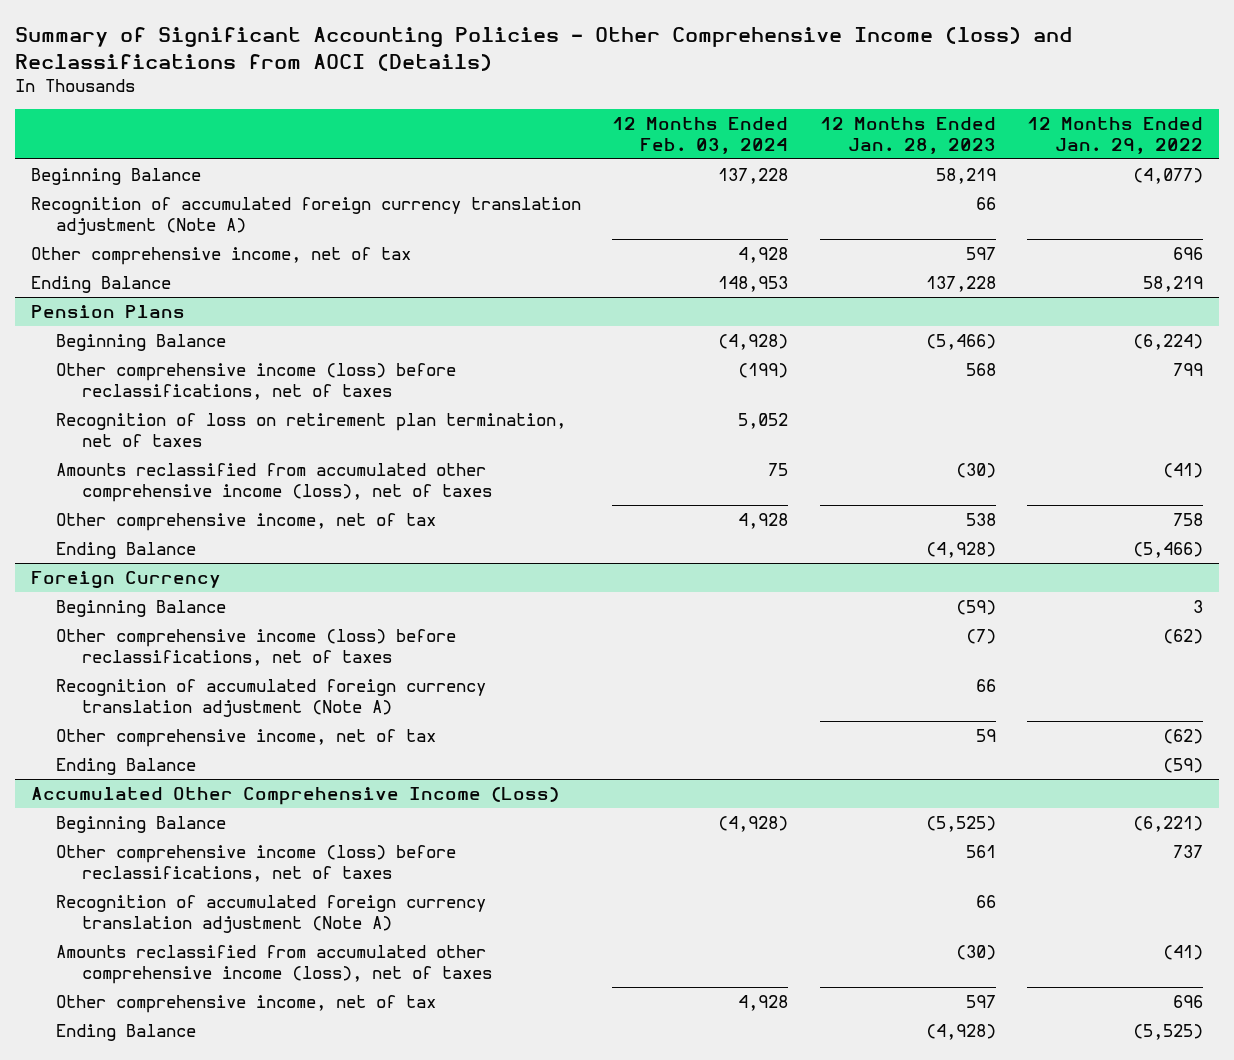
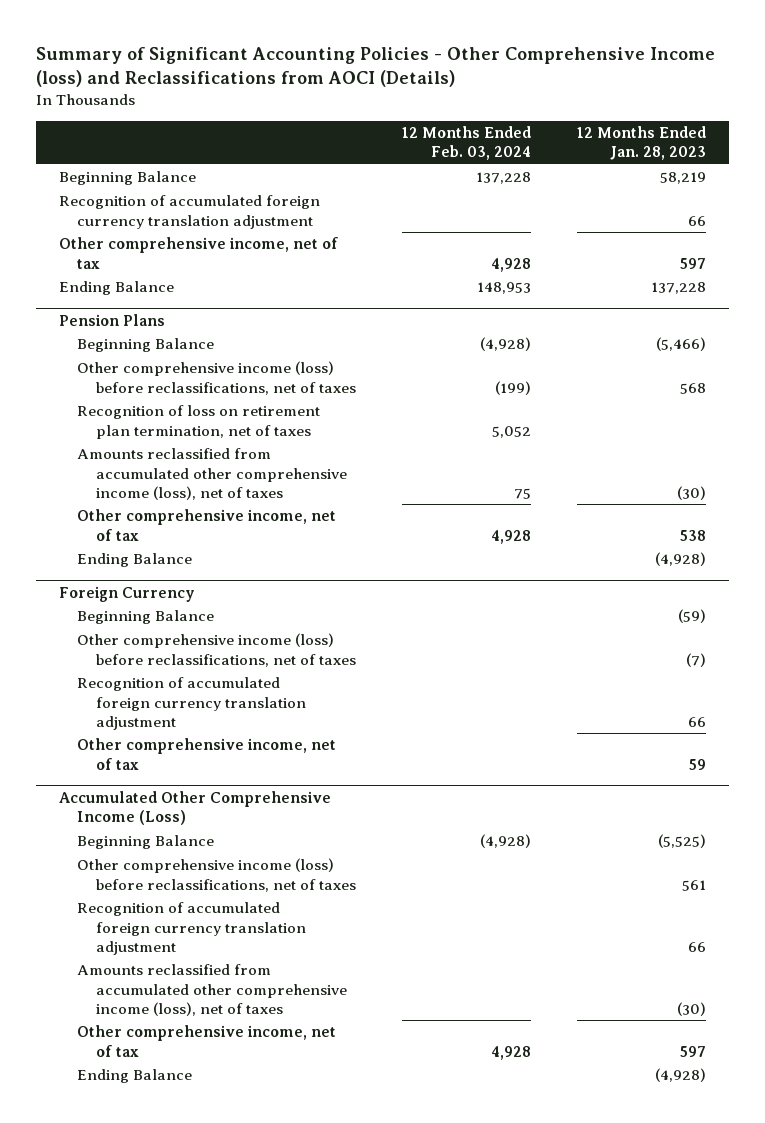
[1026,116,1203,154] 12 Months Ended Jan. 29, 2022 -> none
[31,196,582,235] Recognition of accumulated foreign currency translation adjustment (Note A) -> [58,195,320,229] Recognition of accumulated foreign currency translation adjustment
[56,678,487,717] Recognition of accumulated foreign currency translation adjustment (Note A) -> [77,677,306,730] Recognition of accumulated foreign currency translation adjustment
[56,757,197,775] Ending Balance -> none
[56,894,487,933] Recognition of accumulated foreign currency translation adjustment (Note A) -> [77,902,306,955] Recognition of accumulated foreign currency translation adjustment

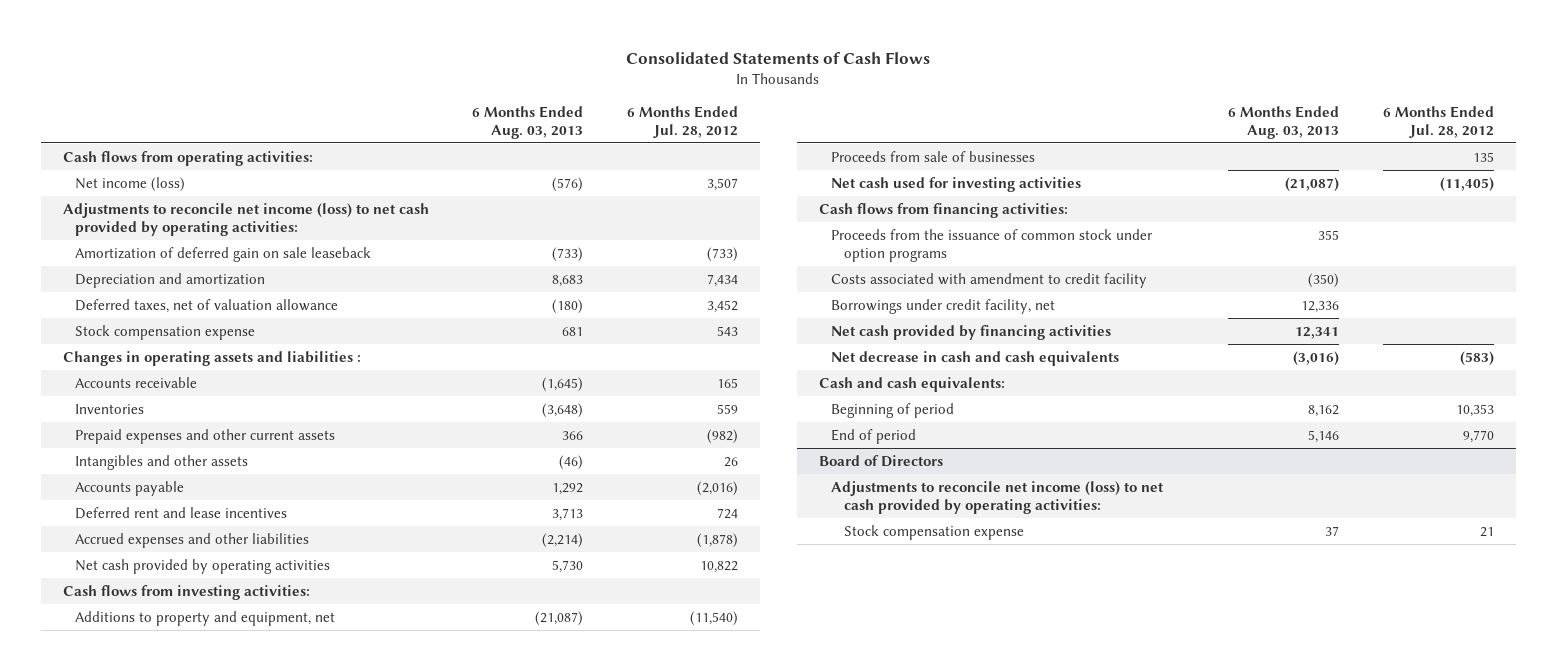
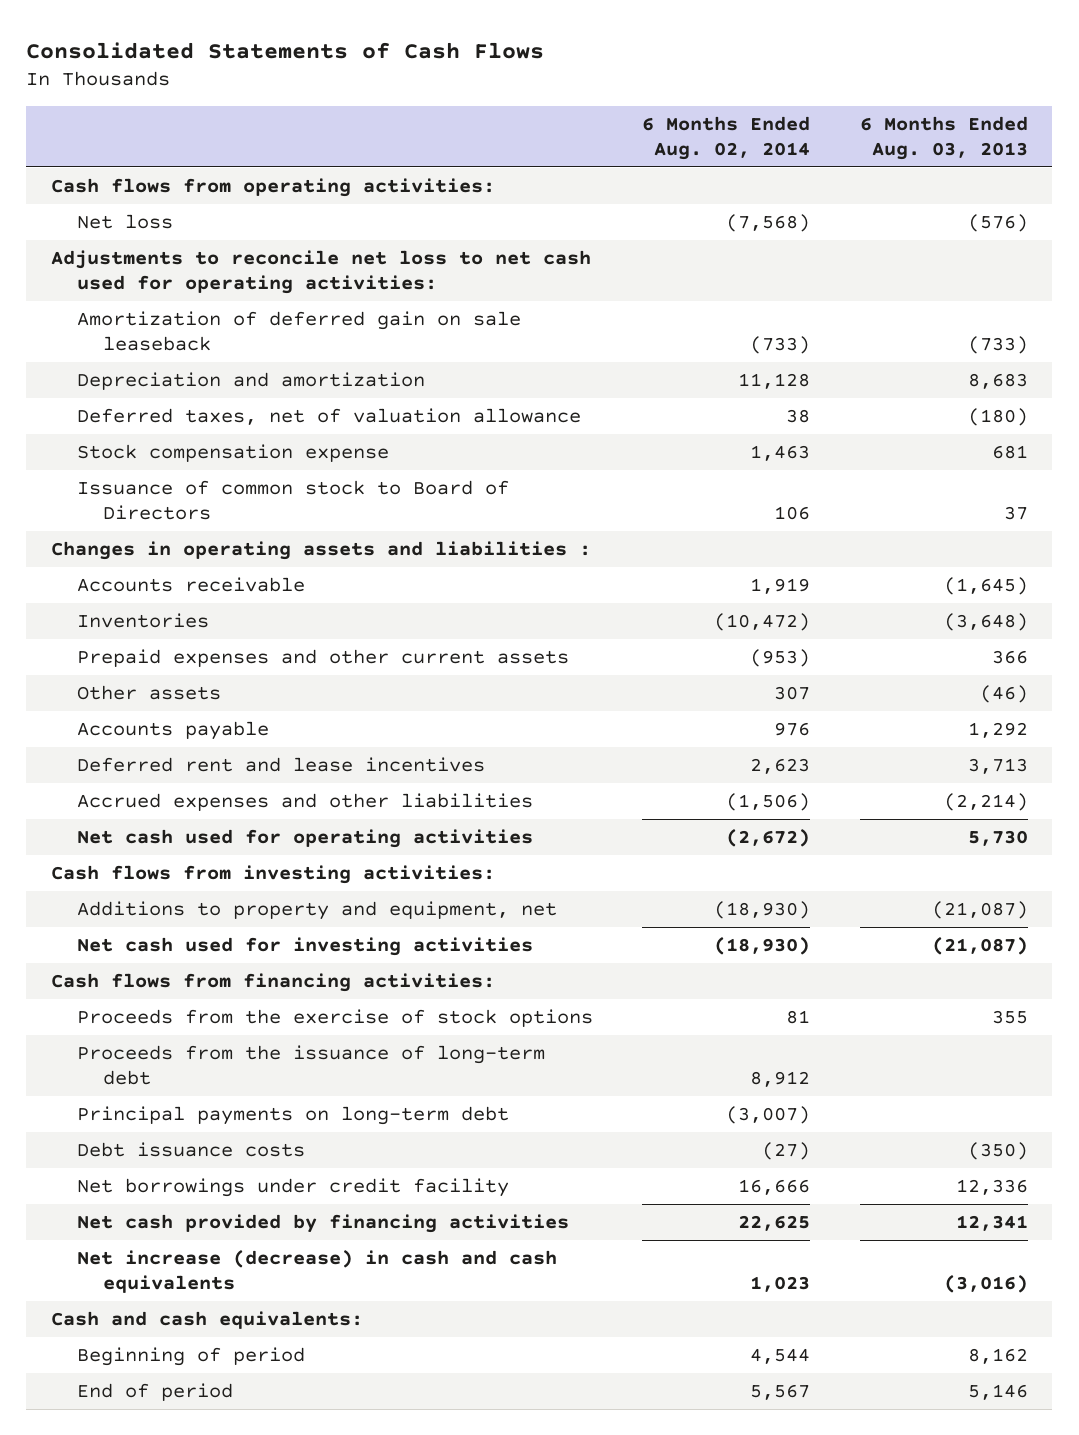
[626,105,738,138] 6 Months Ended Jul. 28, 2012 -> none
none -> [642,115,811,160] 6 Months Ended Aug. 02, 2014
[75,176,186,192] Net income (loss) -> [77,213,174,229] Net loss
[62,202,429,236] Adjustments to reconcile net income (loss) to net cash provided by operating activities: -> [50,249,591,295] Adjustments to reconcile net loss to net cash used for operating activities:
none -> [77,479,510,521] Issuance of common stock to Board of Directors
[75,454,249,470] Intangibles and other assets -> [77,684,222,700] Other assets
[75,558,331,574] Net cash provided by operating activities -> [77,828,534,848] Net cash used for operating activities
[831,150,1036,162] Proceeds from sale of businesses -> none
[831,228,1154,262] Proceeds from the issuance of common stock under option programs -> [77,1008,594,1027] Proceeds from the exercise of stock options
none -> [77,1044,546,1086] Proceeds from the issuance of long-term debt
none -> [77,1105,510,1125] Principal payments on long-term debt
[831,272,1148,288] Costs associated with amendment to credit facility -> [77,1141,306,1157] Debt issuance costs
[831,298,1056,314] Borrowings under credit facility, net -> [77,1177,510,1197] Net borrowings under credit facility
[831,350,1120,366] Net decrease in cash and cash equivalents -> [77,1249,558,1294] Net increase (decrease) in cash and cash equivalents
[818,454,943,467] Board of Directors -> none
[831,480,1165,514] Adjustments to reconcile net income (loss) to net cash provided by operating activities: -> none
[843,524,1024,540] Stock compensation expense -> none

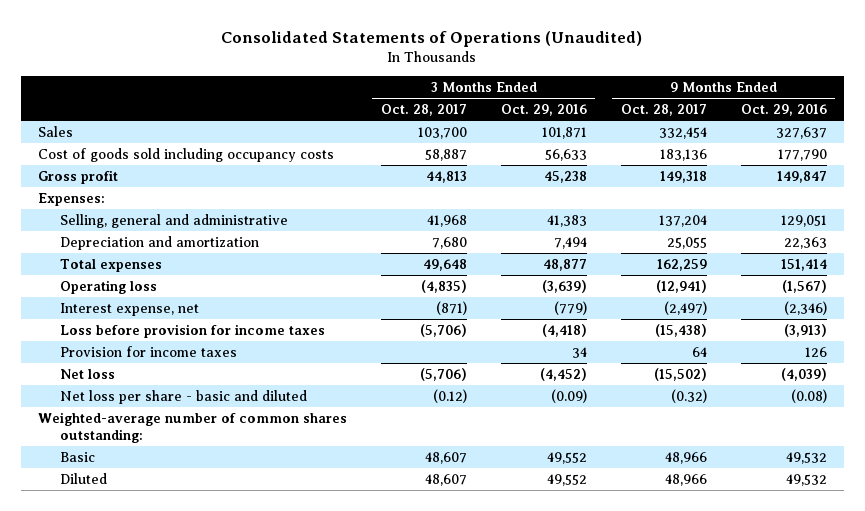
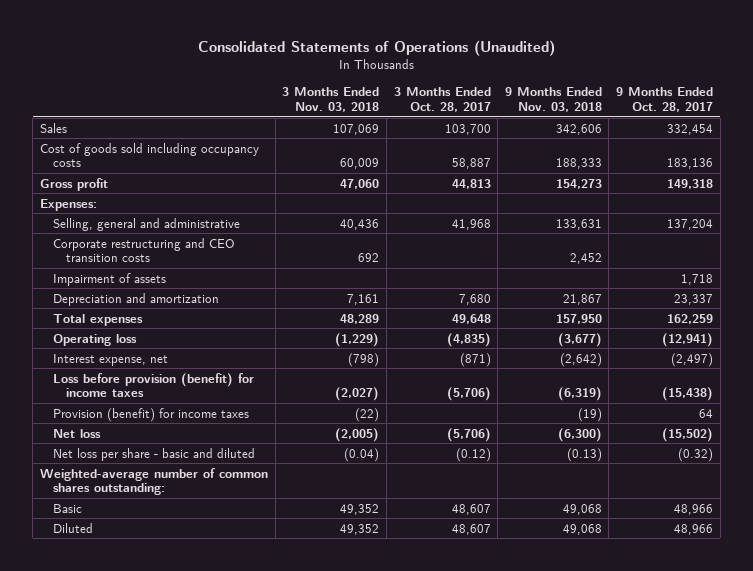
[500,104,587,117] Oct. 29, 2016 -> none
[740,104,827,117] Oct. 29, 2016 -> none
none -> [282,87,380,112] 3 Months Ended Nov. 03, 2018
none -> [504,87,602,112] 9 Months Ended Nov. 03, 2018
none -> [52,237,235,263] Corporate restructuring and CEO transition costs
none -> [52,272,166,286] Impairment of assets
[666,236,707,249] 25,055 -> [674,293,714,305] 23,337
[60,323,326,338] Loss before provision for income taxes -> [52,372,254,398] Loss before provision (benefit) for income taxes
[60,345,238,357] Provision for income taxes -> [52,407,249,422] Provision (benefit) for income taxes

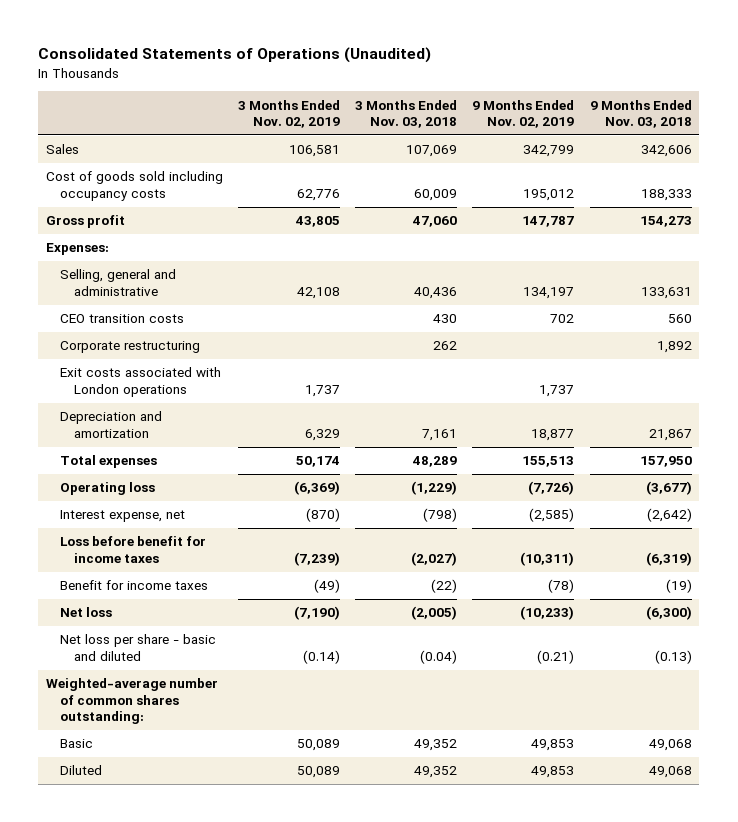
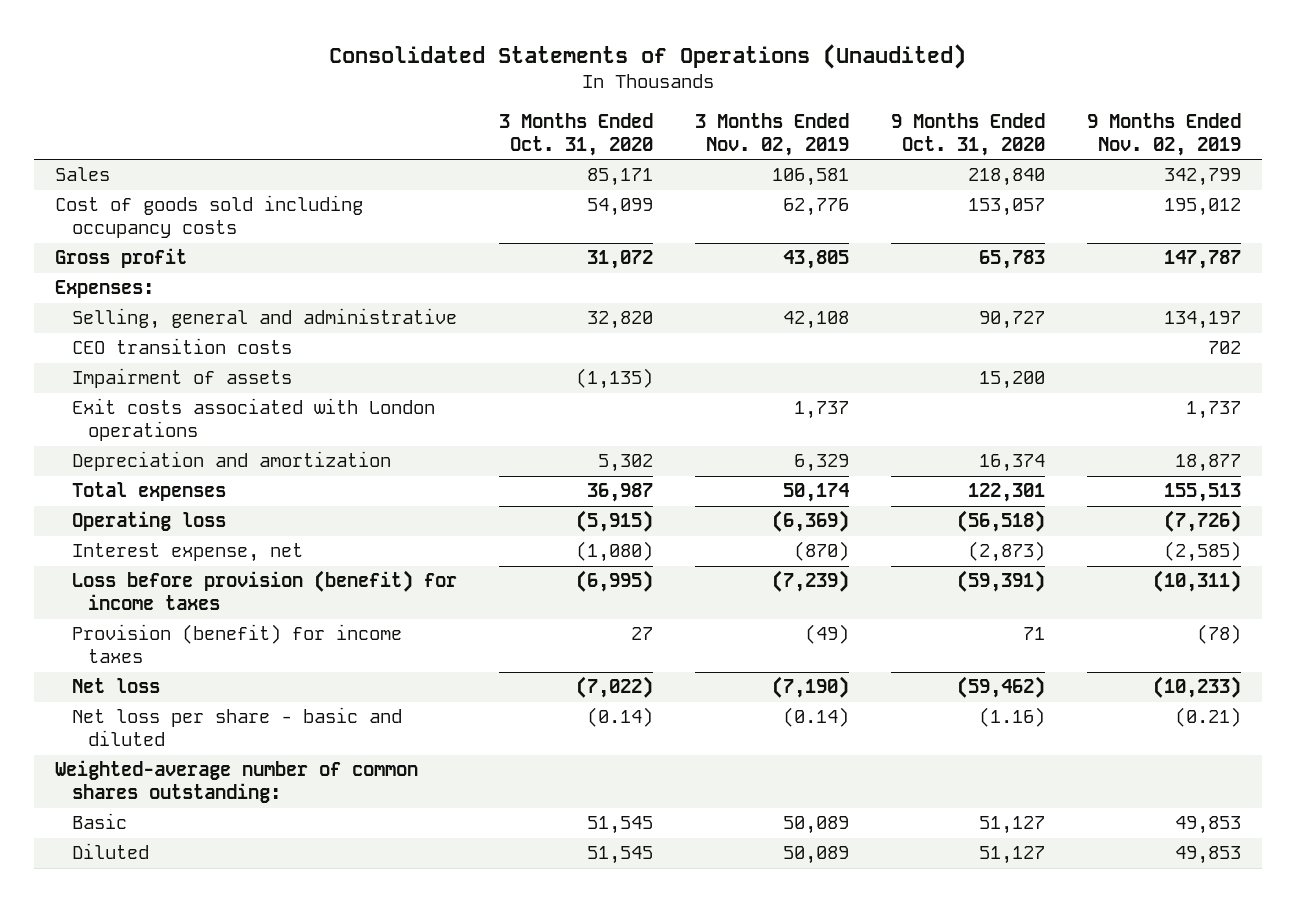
[355,99,458,128] 3 Months Ended Nov. 03, 2018 -> none
[589,99,692,128] 9 Months Ended Nov. 03, 2018 -> none
none -> [498,113,653,156] 3 Months Ended Oct. 31, 2020
none -> [890,113,1045,156] 9 Months Ended Oct. 31, 2020
[60,341,201,354] Corporate restructuring -> none
none -> [71,368,292,389] Impairment of assets
[60,536,207,563] Loss before benefit for income taxes -> [71,570,457,611] Loss before provision (benefit) for income taxes
[60,580,209,591] Benefit for income taxes -> [71,624,402,664] Provision (benefit) for income taxes

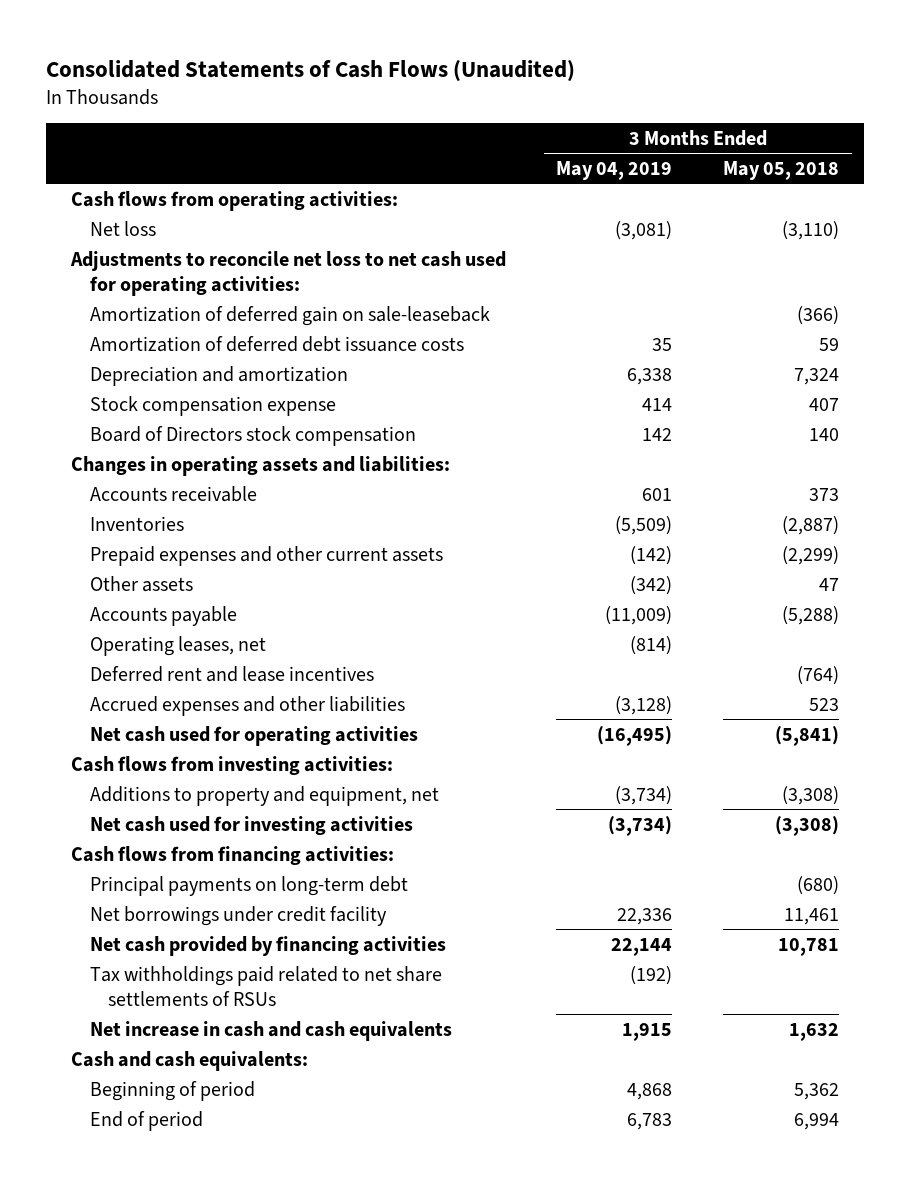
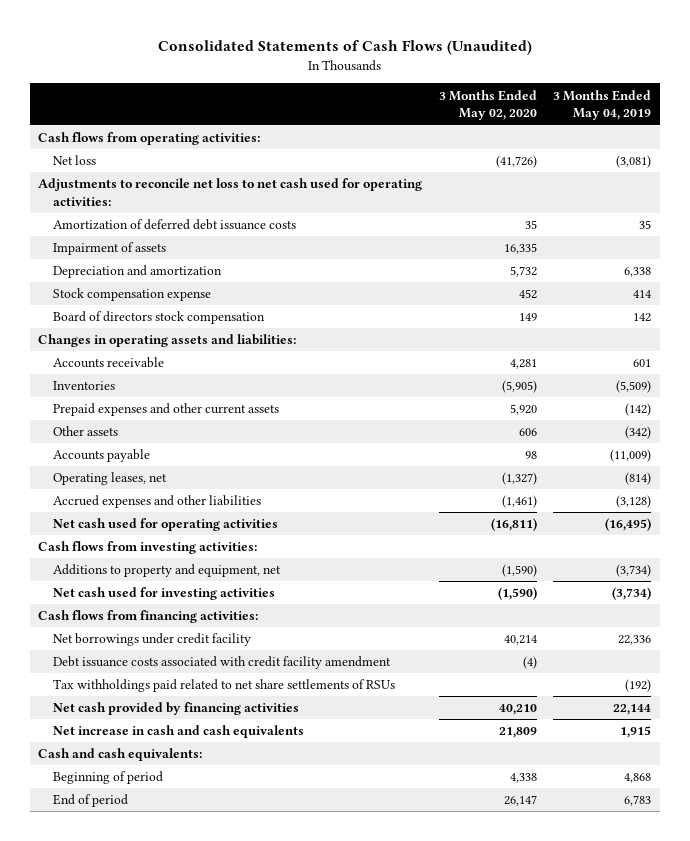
[722,161,839,181] May 05, 2018 -> none
none -> [438,89,537,121] 3 Months Ended May 02, 2020
[89,305,490,326] Amortization of deferred gain on sale-leaseback -> none
none -> [53,242,167,256] Impairment of assets
[89,425,416,446] Board of Directors stock compensation -> [53,311,266,325] Board of directors stock compensation
[89,665,374,682] Deferred rent and lease incentives -> none
[89,875,408,896] Principal payments on long-term debt -> none
none -> [53,656,392,670] Debt issuance costs associated with credit facility amendment
[89,935,446,956] Net cash provided by financing activities -> [53,702,300,716] Net cash provided by financing activities

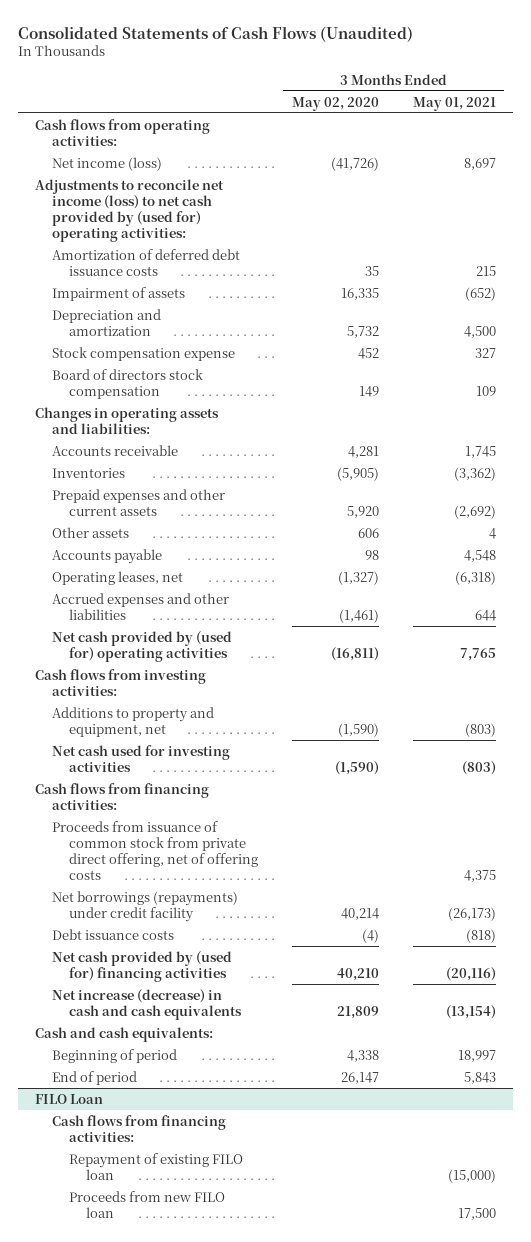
[553,89,652,121] 3 Months Ended May 04, 2019 -> none
none -> [412,96,496,111] May 01, 2021
[53,155,97,166] Net loss -> [52,156,163,171] Net income (loss)
[38,178,423,206] Adjustments to reconcile net loss to net cash used for operating activities: -> [35,178,225,242] Adjustments to reconcile net income (loss) to net cash provided by (used for) operating activities:
[53,518,279,532] Net cash used for operating activities -> [52,630,233,662] Net cash provided by (used for) operating activities
[53,679,396,693] Tax withholdings paid related to net share settlements of RSUs -> none
none -> [52,820,258,880] Proceeds from issuance of common stock from private direct offering, net of offering costs
[53,633,252,647] Net borrowings under credit facility -> [52,890,239,922] Net borrowings (repayments) under credit facility
[53,656,392,670] Debt issuance costs associated with credit facility amendment -> [52,928,175,940] Debt issuance costs
[53,702,300,716] Net cash provided by financing activities -> [52,950,233,982] Net cash provided by (used for) financing activities
[53,725,305,739] Net increase in cash and cash equivalents -> [52,988,242,1020] Net increase (decrease) in cash and cash equivalents
none -> [35,1093,104,1104] FILO Loan
none -> [52,1114,227,1142] Cash flows from financing activities:
none -> [68,1152,243,1180] Repayment of existing FILO loan
none -> [68,1190,225,1218] Proceeds from new FILO loan

